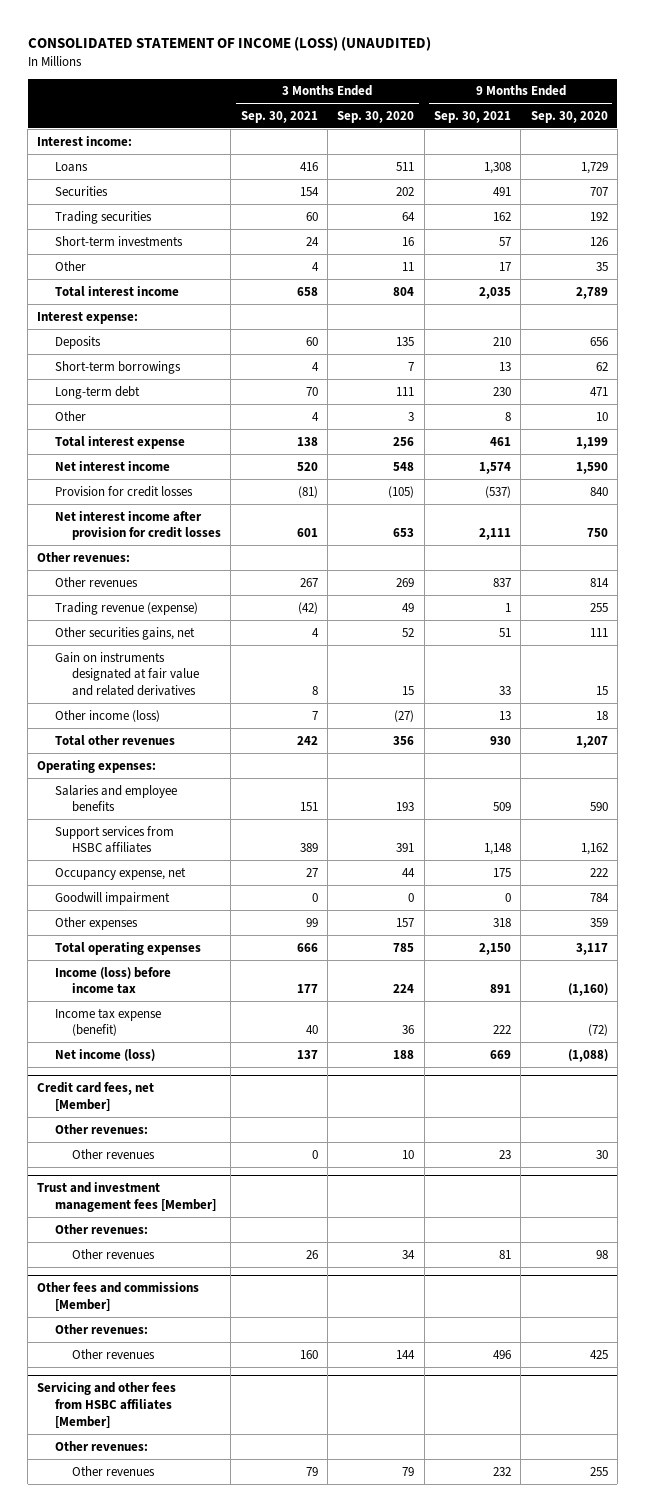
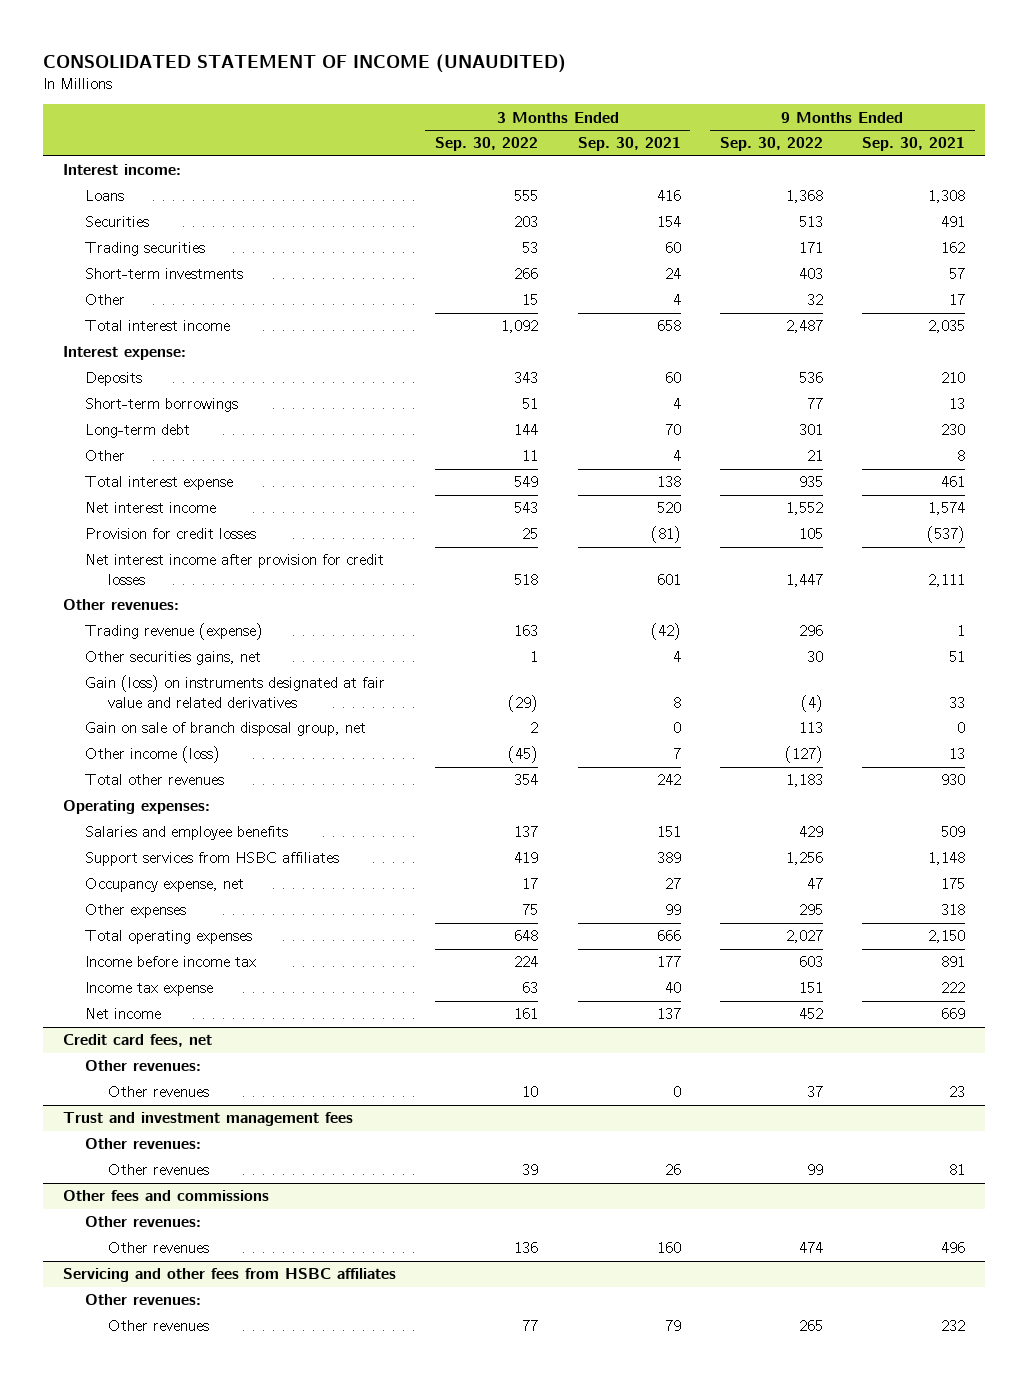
[27,36,431,51] CONSOLIDATED STATEMENT OF INCOME (LOSS) (UNAUDITED) -> [43,53,567,73] CONSOLIDATED STATEMENT OF INCOME (UNAUDITED)
[337,110,415,123] Sep. 30, 2020 -> none
[530,110,608,123] Sep. 30, 2020 -> none
none -> [435,137,539,152] Sep. 30, 2022
none -> [719,137,823,152] Sep. 30, 2022
[54,576,138,587] Other revenues -> none
[54,651,199,697] Gain on instruments designated at fair value and related derivatives -> [85,675,386,708] Gain (loss) on instruments designated at fair value and related derivatives
none -> [85,722,367,737] Gain on sale of branch disposal group, net
[54,891,170,905] Goodwill impairment -> none
[54,966,171,995] Income (loss) before income tax -> [85,956,257,968] Income before income tax
[54,1007,161,1037] Income tax expense (benefit) -> [85,982,214,997] Income tax expense
[54,1048,155,1061] Net income (loss) -> [85,1008,162,1020] Net income
[37,1082,155,1111] Credit card fees, net [Member] -> [62,1034,212,1048] Credit card fees, net
[37,1182,216,1212] Trust and investment management fees [Member] -> [62,1112,353,1127] Trust and investment management fees
[37,1282,200,1311] Other fees and commissions [Member] -> [62,1190,269,1202] Other fees and commissions
[37,1382,177,1428] Servicing and other fees from HSBC affiliates [Member] -> [62,1268,396,1283] Servicing and other fees from HSBC affiliates

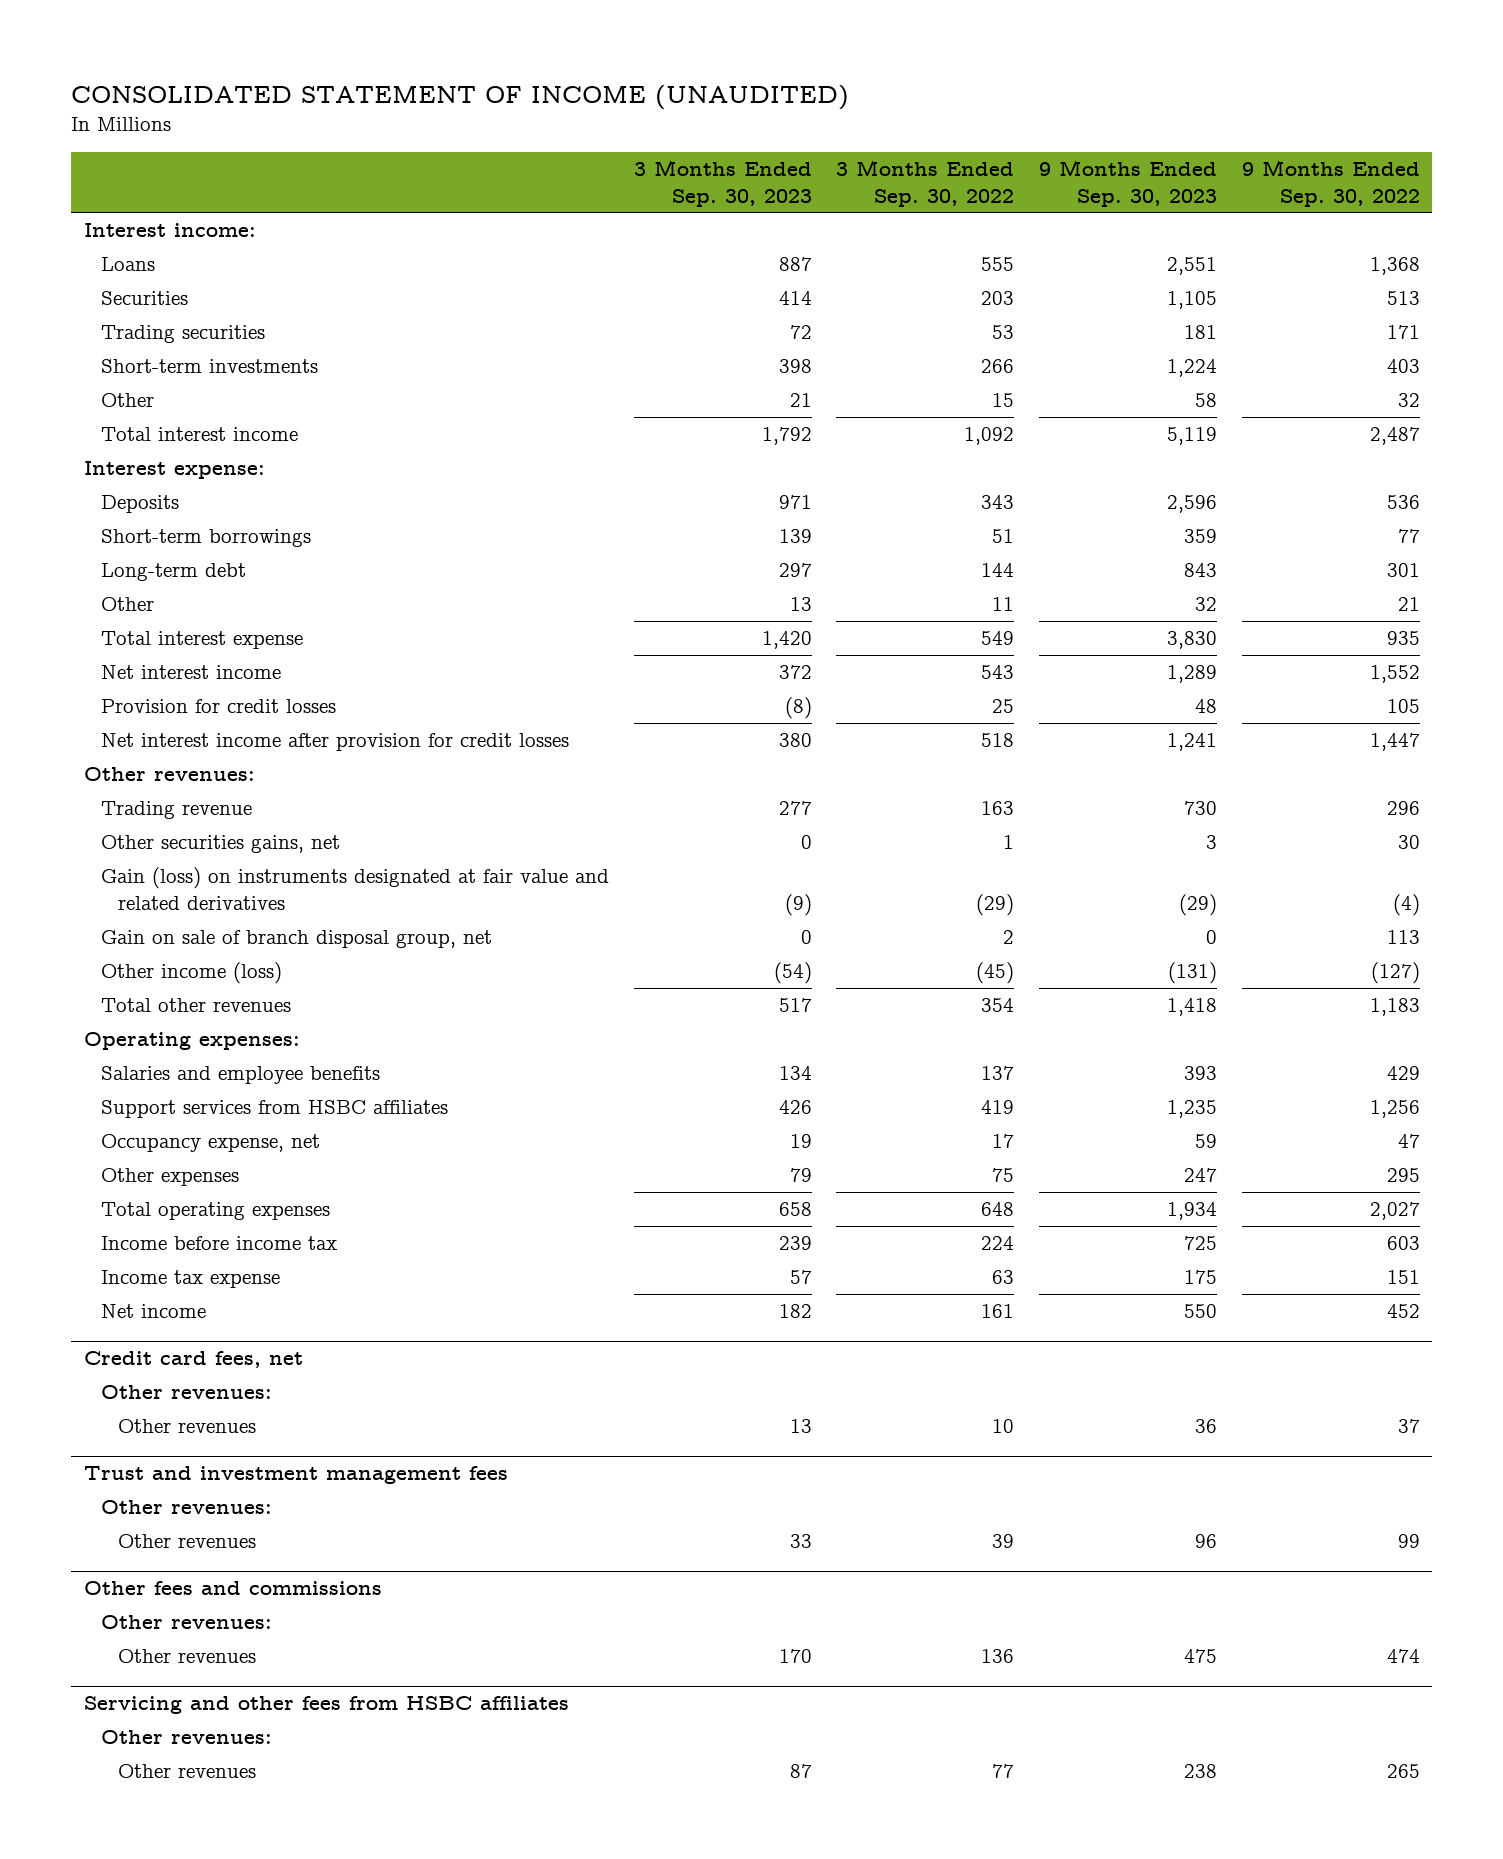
[577,137,681,152] Sep. 30, 2021 -> none
[862,137,966,152] Sep. 30, 2021 -> none
none -> [633,159,812,207] 3 Months Ended Sep. 30, 2023
none -> [1038,159,1217,207] 9 Months Ended Sep. 30, 2023
[85,623,264,641] Trading revenue (expense) -> [100,801,252,820] Trading revenue

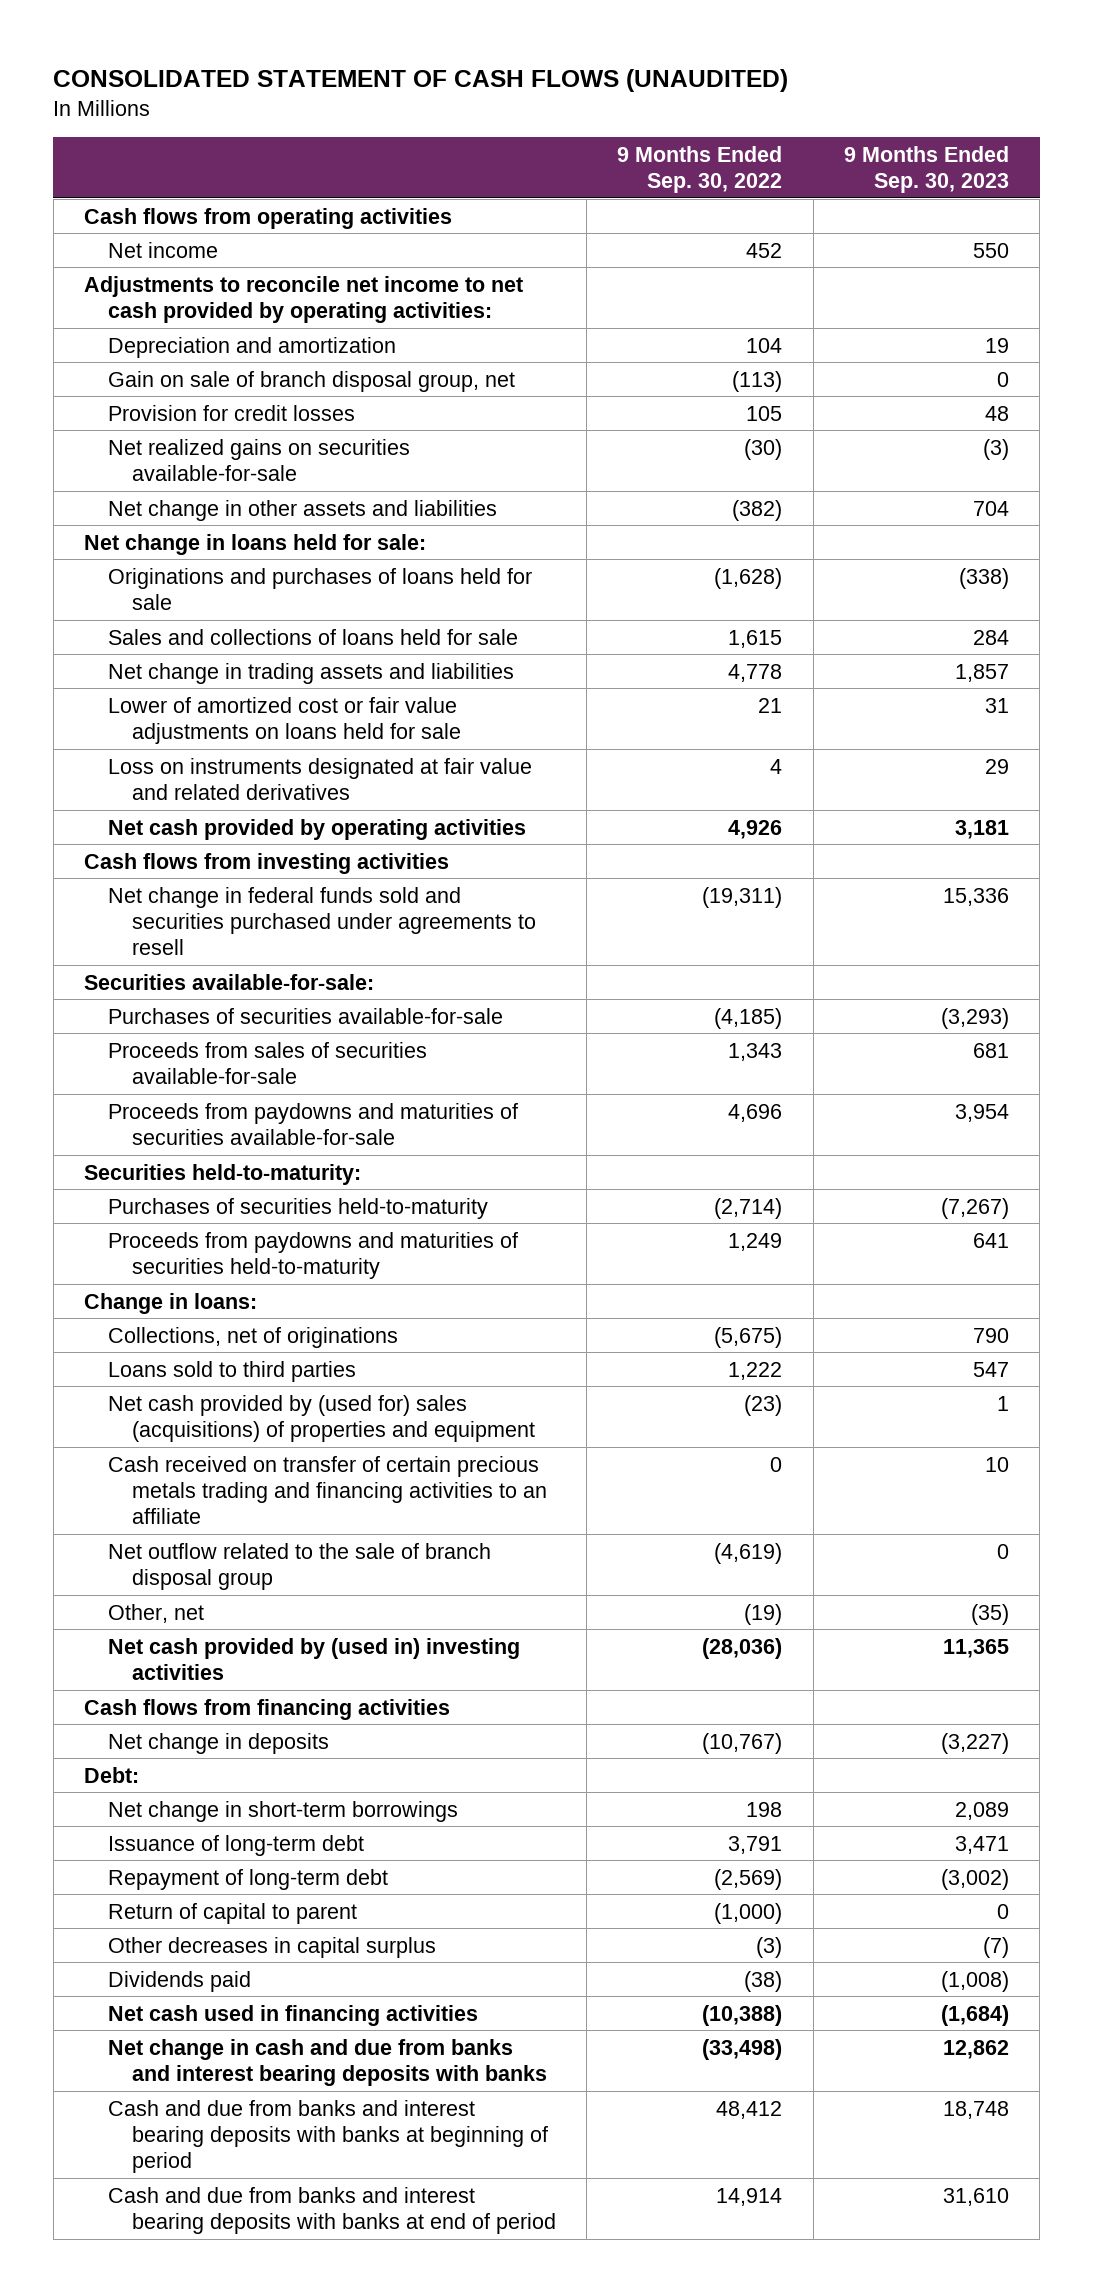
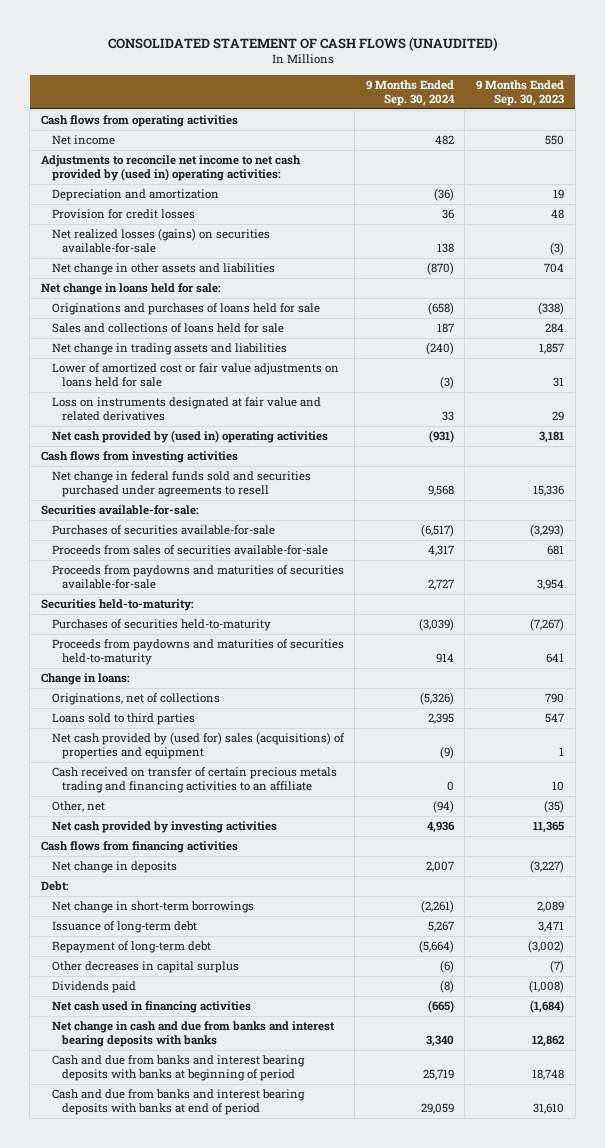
[617,145,783,194] 9 Months Ended Sep. 30, 2022 -> none
none -> [365,79,455,107] 9 Months Ended Sep. 30, 2024
[84,275,524,323] Adjustments to reconcile net income to net cash provided by operating activities: -> [41,154,302,182] Adjustments to reconcile net income to net cash provided by (used in) operating activities:
[108,370,516,392] Gain on sale of branch disposal group, net -> none
[108,438,411,481] Net realized gains on securities available-for-sale -> [51,227,270,254] Net realized losses (gains) on securities available-for-sale
[108,818,527,840] Net cash provided by operating activities -> [51,429,328,443] Net cash provided by (used in) operating activities
[108,1326,399,1348] Collections, net of originations -> [51,692,220,705] Originations, net of collections
[108,1542,492,1590] Net outflow related to the sale of branch disposal group -> none
[108,1637,521,1680] Net cash provided by (used in) investing activities -> [51,820,277,833] Net cash provided by investing activities
[108,1902,358,1924] Return of capital to parent -> none

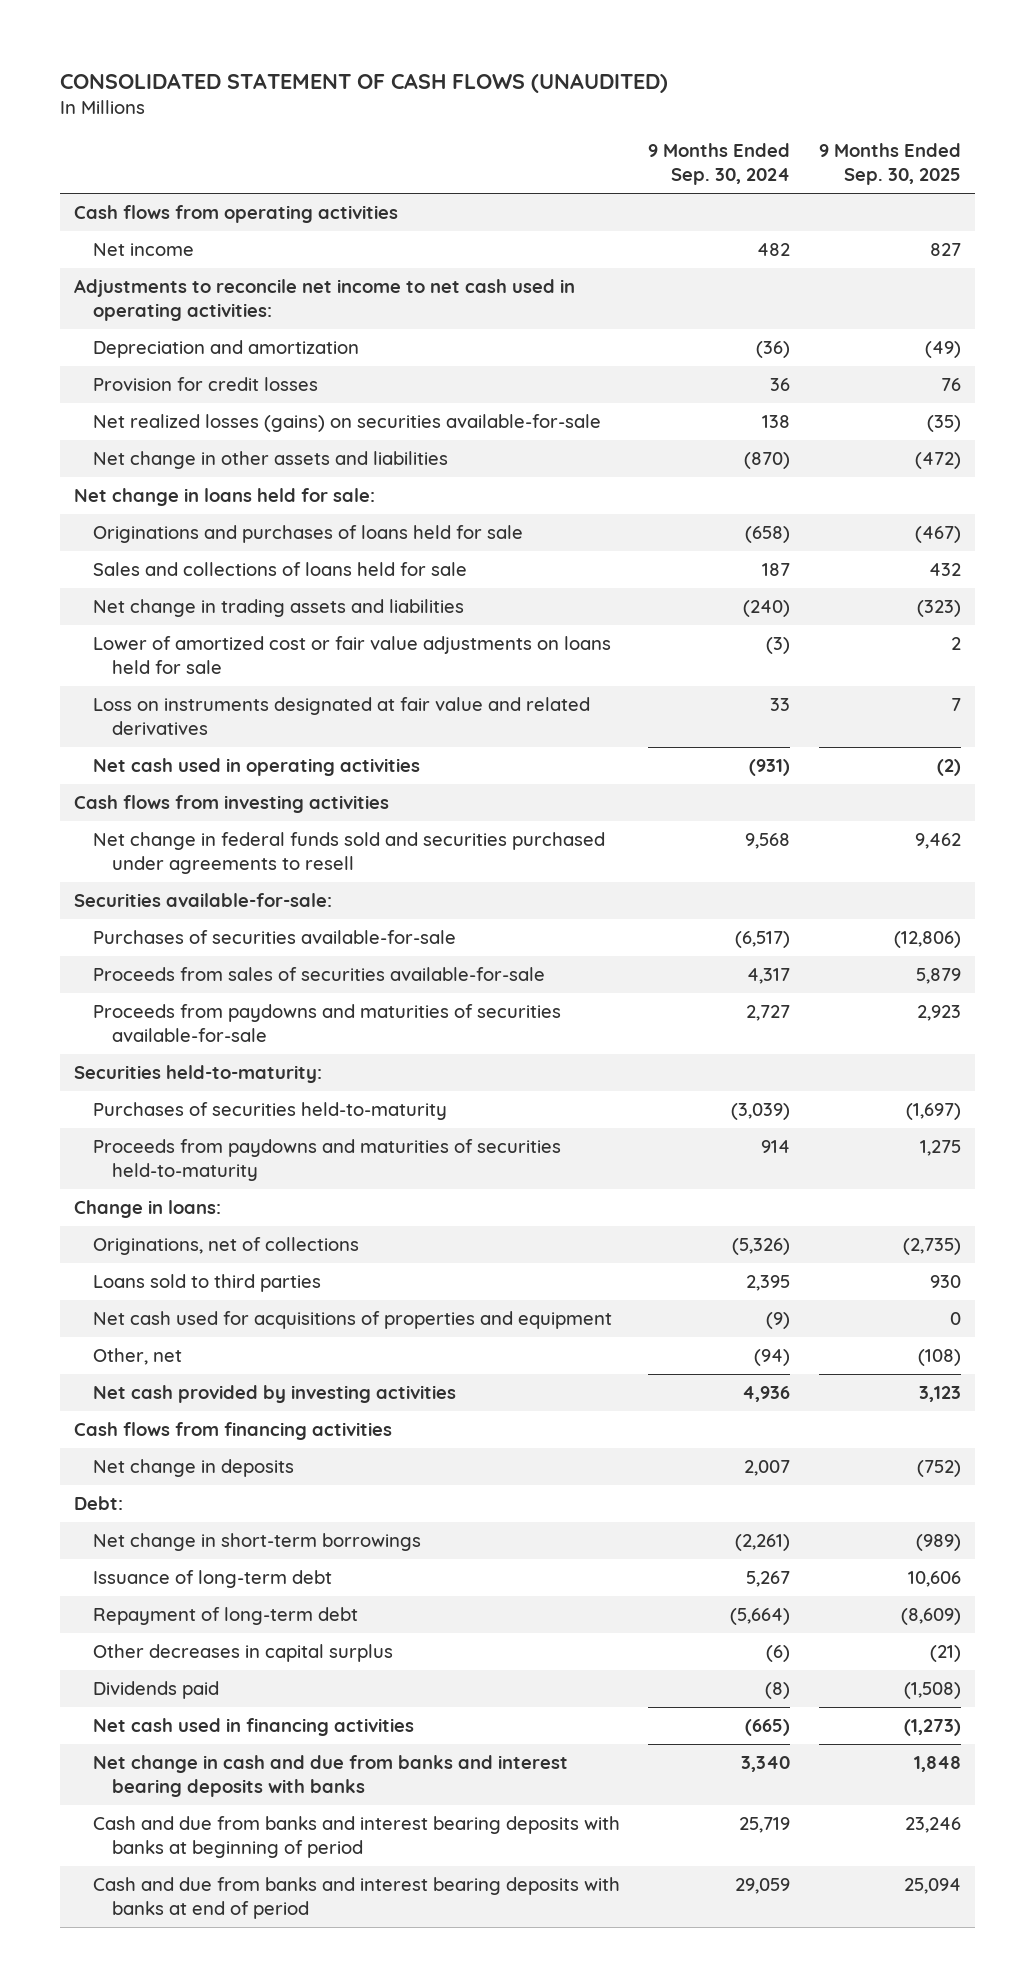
[476,79,565,107] 9 Months Ended Sep. 30, 2023 -> none
none -> [818,143,961,186] 9 Months Ended Sep. 30, 2025
[41,154,302,182] Adjustments to reconcile net income to net cash provided by (used in) operating activities: -> [73,278,575,322] Adjustments to reconcile net income to net cash used in operating activities:
[51,429,328,443] Net cash provided by (used in) operating activities -> [92,757,420,776] Net cash used in operating activities
[51,766,337,794] Cash received on transfer of certain precious metals trading and financing activities to an affiliate -> none
[51,731,345,760] Net cash provided by (used for) sales (acquisitions) of properties and equipment -> [92,1310,612,1329] Net cash used for acquisitions of properties and equipment

